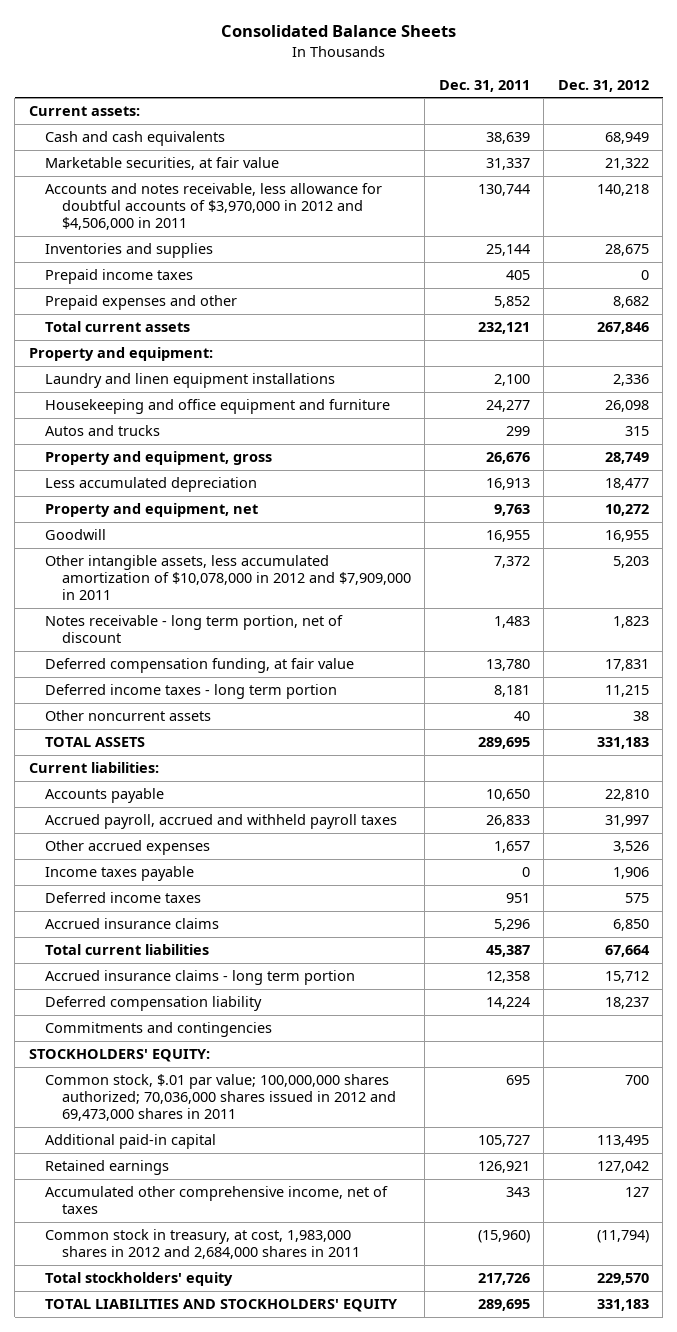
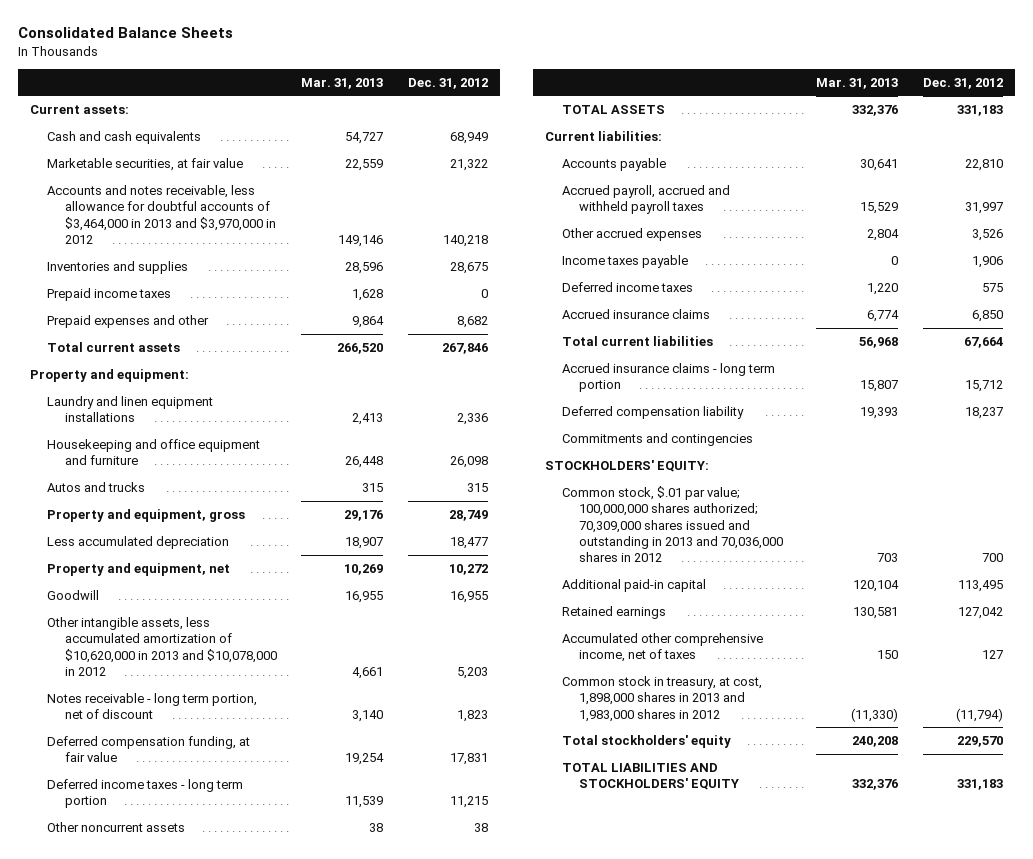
[438,79,530,92] Dec. 31, 2011 -> none
none -> [301,77,384,89] Mar. 31, 2013
[45,183,383,230] Accounts and notes receivable, less allowance for doubtful accounts of $3,970,000 in 2012 and $4,506,000 in 2011 -> [47,184,276,244] Accounts and notes receivable, less allowance for doubtful accounts of $3,464,000 in 2013 and $3,970,000 in 2012
[45,555,412,600] Other intangible assets, less accumulated amortization of $10,078,000 in 2012 and $7,909,000 in 2011 -> [47,616,277,676] Other intangible assets, less accumulated amortization of $10,620,000 in 2013 and $10,078,000 in 2012
[45,1074,397,1121] Common stock, $.01 par value; 100,000,000 shares authorized; 70,036,000 shares issued in 2012 and 69,473,000 shares in 2011 -> [562,485,784,563] Common stock, $.01 par value; 100,000,000 shares authorized; 70,309,000 shares issued and outstanding in 2013 and 70,036,000 shares in 2012
[45,1229,361,1260] Common stock in treasury, at cost, 1,983,000 shares in 2012 and 2,684,000 shares in 2011 -> [562,675,763,722] Common stock in treasury, at cost, 1,898,000 shares in 2013 and 1,983,000 shares in 2012

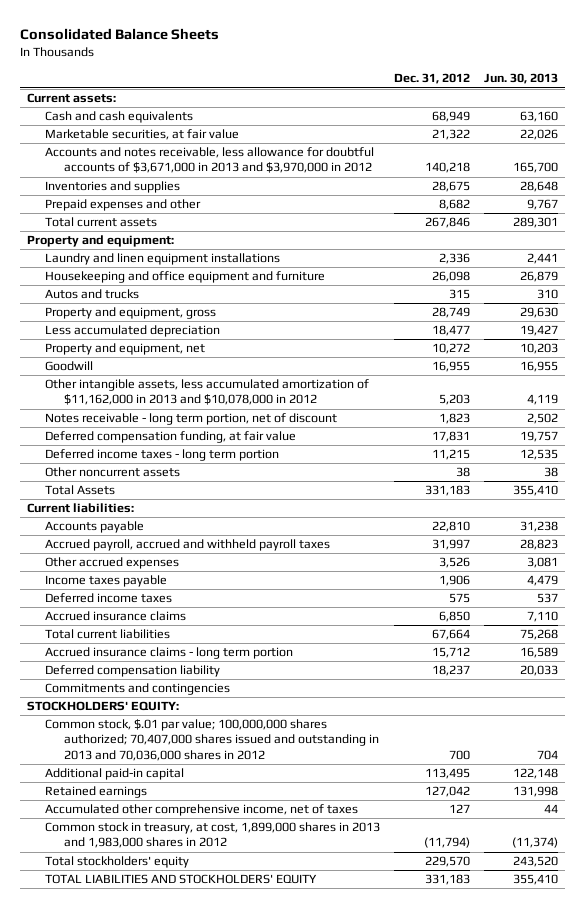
[301,77,384,89] Mar. 31, 2013 -> none
none -> [484,73,559,85] Jun. 30, 2013
[47,184,276,244] Accounts and notes receivable, less allowance for doubtful accounts of $3,464,000 in 2013 and $3,970,000 in 2012 -> [45,147,375,174] Accounts and notes receivable, less allowance for doubtful accounts of $3,671,000 in 2013 and $3,970,000 in 2012
[47,287,172,301] Prepaid income taxes -> none
[47,616,277,676] Other intangible assets, less accumulated amortization of $10,620,000 in 2013 and $10,078,000 in 2012 -> [45,379,370,406] Other intangible assets, less accumulated amortization of $11,162,000 in 2013 and $10,078,000 in 2012
[562,104,666,114] TOTAL ASSETS -> [45,485,116,496] Total Assets
[562,485,784,563] Common stock, $.01 par value; 100,000,000 shares authorized; 70,309,000 shares issued and outstanding in 2013 and 70,036,000 shares in 2012 -> [45,719,379,761] Common stock, $.01 par value; 100,000,000 shares authorized; 70,407,000 shares issued and outstanding in 2013 and 70,036,000 shares in 2012
[562,675,763,722] Common stock in treasury, at cost, 1,898,000 shares in 2013 and 1,983,000 shares in 2012 -> [45,822,381,849] Common stock in treasury, at cost, 1,899,000 shares in 2013 and 1,983,000 shares in 2012

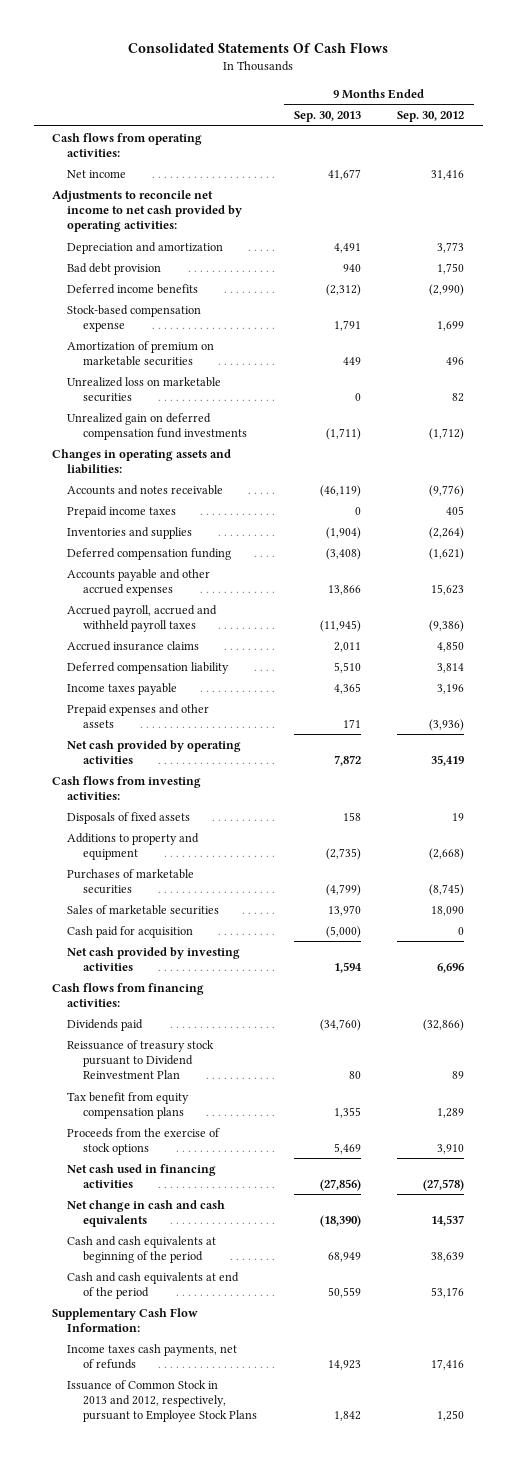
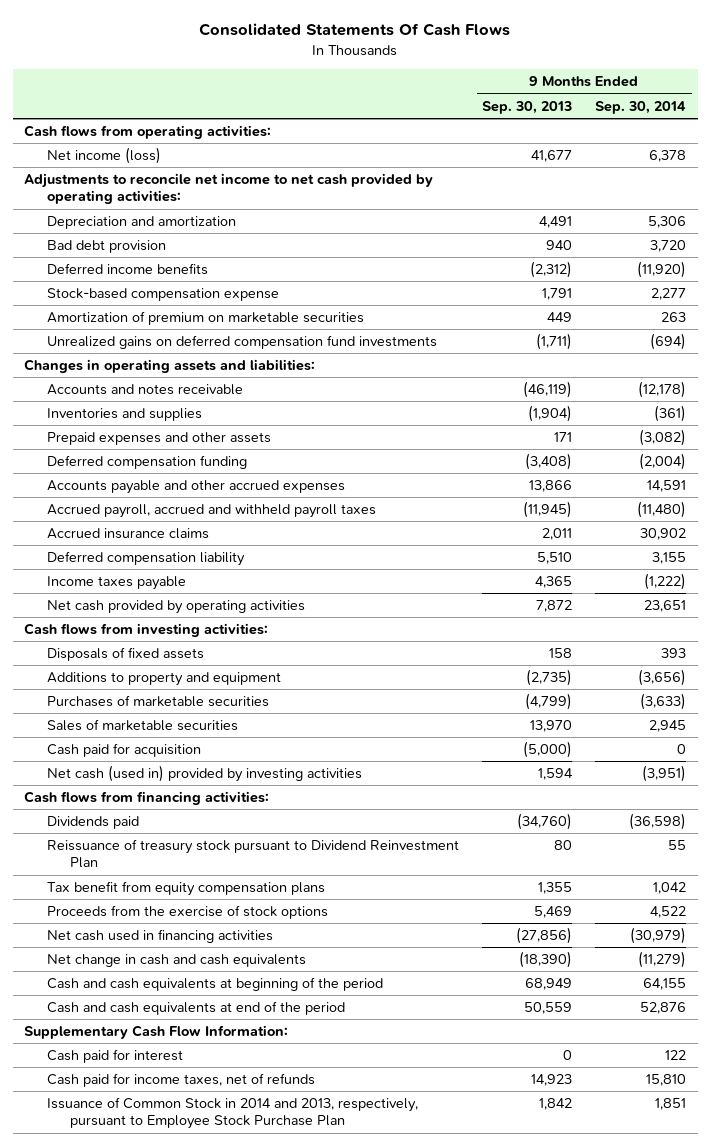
[397,111,465,123] Sep. 30, 2012 -> none
none -> [595,100,687,114] Sep. 30, 2014
[67,169,127,178] Net income -> [47,147,162,165] Net income (loss)
[67,376,222,402] Unrealized loss on marketable securities -> none
[67,412,247,440] Unrealized gain on deferred compensation fund investments -> [47,335,438,350] Unrealized gains on deferred compensation fund investments
[67,505,177,518] Prepaid income taxes -> none
[67,703,210,728] Prepaid expenses and other assets -> [47,432,272,446] Prepaid expenses and other assets
[67,946,241,971] Net cash provided by investing activities -> [47,765,363,783] Net cash (used in) provided by investing activities
none -> [47,1049,184,1064] Cash paid for interest
[67,1343,238,1369] Income taxes cash payments, net of refunds -> [47,1073,316,1088] Cash paid for income taxes, net of refunds
[67,1379,257,1423] Issuance of Common Stock in 2013 and 2012, respectively, pursuant to Employee Stock Plans -> [47,1097,419,1130] Issuance of Common Stock in 2014 and 2013, respectively, pursuant to Employee Stock Purchase Plan

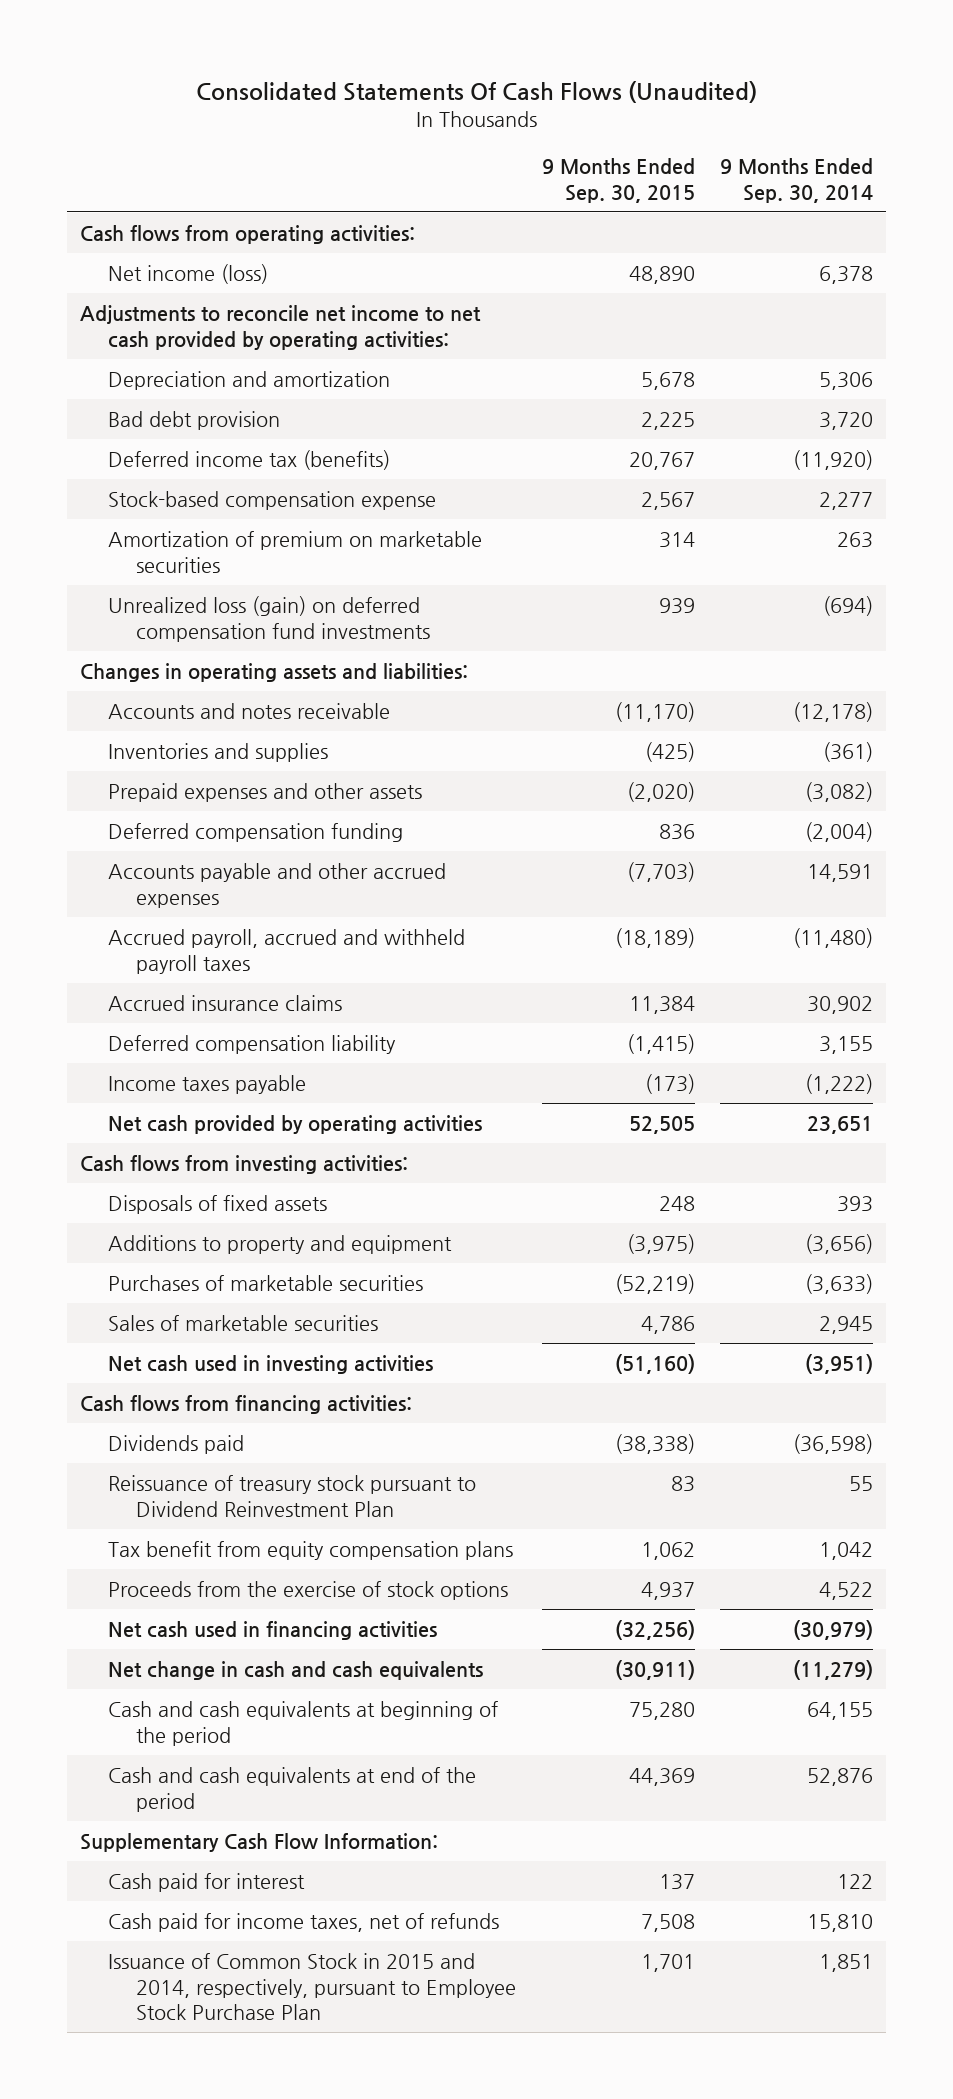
[199,23,511,37] Consolidated Statements Of Cash Flows -> [195,80,757,103] Consolidated Statements Of Cash Flows (Unaudited)
[482,100,573,114] Sep. 30, 2013 -> none
none -> [541,158,695,203] 9 Months Ended Sep. 30, 2015
[47,263,209,276] Deferred income benefits -> [108,450,391,471] Deferred income tax (benefits)
[47,335,438,350] Unrealized gains on deferred compensation fund investments -> [108,596,431,642] Unrealized loss (gain) on deferred compensation fund investments
[47,743,202,758] Cash paid for acquisition -> none
[47,765,363,783] Net cash (used in) provided by investing activities -> [108,1355,434,1375] Net cash used in investing activities
[47,1097,419,1130] Issuance of Common Stock in 2014 and 2013, respectively, pursuant to Employee Stock Purchase Plan -> [108,1953,517,2020] Issuance of Common Stock in 2015 and 2014, respectively, pursuant to Employee Stock Purchase Plan

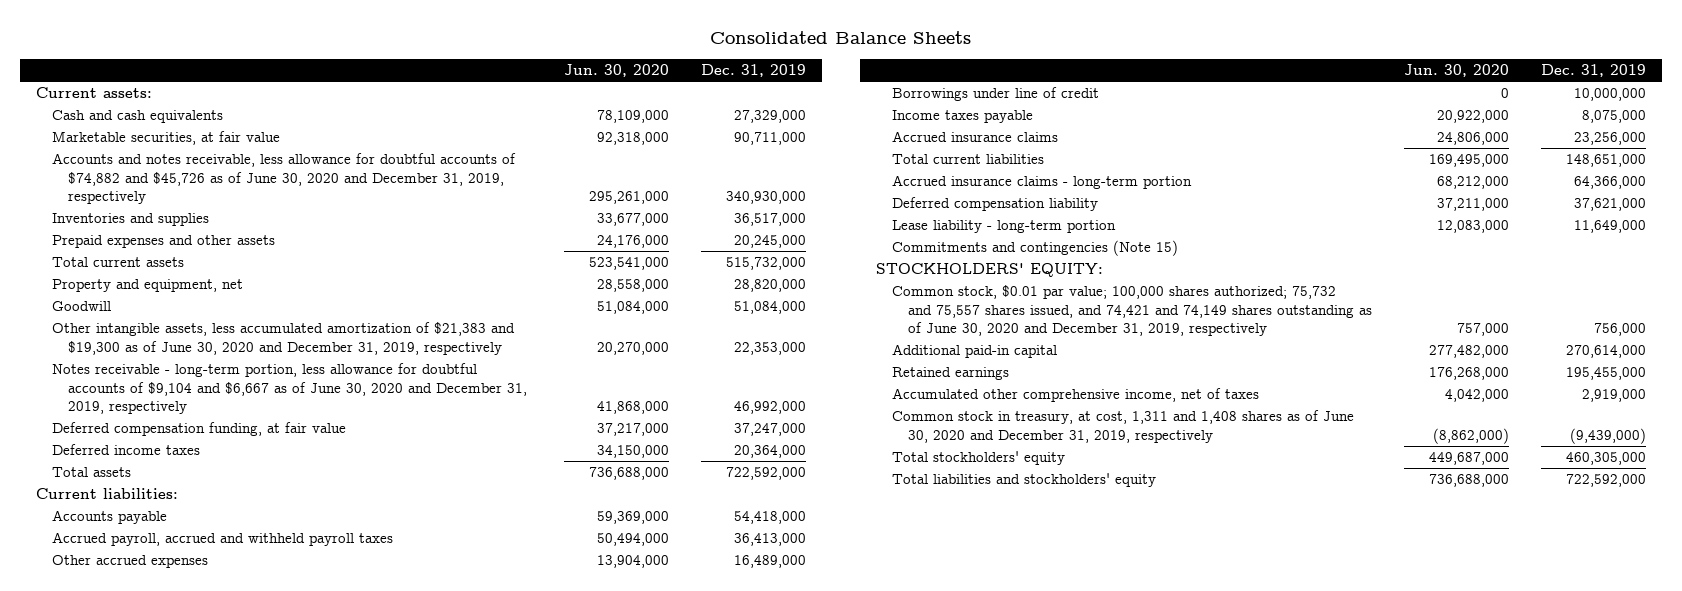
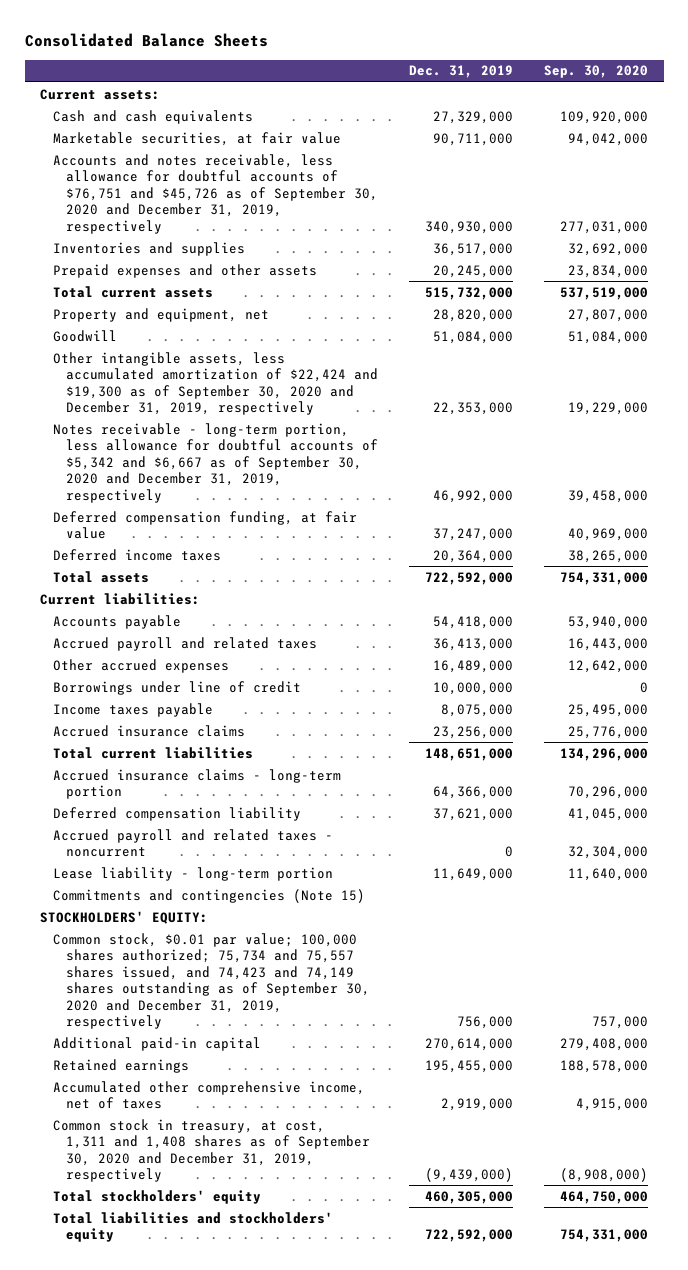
[563,64,669,78] Jun. 30, 2020 -> none
none -> [544,65,649,79] Sep. 30, 2020
[51,153,516,205] Accounts and notes receivable, less allowance for doubtful accounts of $74,882 and $45,726 as of June 30, 2020 and December 31, 2019, respectively -> [53,153,379,234] Accounts and notes receivable, less allowance for doubtful accounts of $76,751 and $45,726 as of September 30, 2020 and December 31, 2019, respectively
[51,322,515,355] Other intangible assets, less accumulated amortization of $21,383 and $19,300 as of June 30, 2020 and December 31, 2019, respectively -> [53,351,379,416] Other intangible assets, less accumulated amortization of $22,424 and $19,300 as of September 30, 2020 and December 31, 2019, respectively
[51,363,527,415] Notes receivable - long-term portion, less allowance for doubtful accounts of $9,104 and $6,667 as of June 30, 2020 and December 31, 2019, respectively -> [53,422,379,503] Notes receivable - long-term portion, less allowance for doubtful accounts of $5,342 and $6,667 as of September 30, 2020 and December 31, 2019, respectively
[51,532,393,547] Accrued payroll, accrued and withheld payroll taxes -> [53,636,318,651] Accrued payroll and related taxes
none -> [53,828,334,858] Accrued payroll and related taxes - noncurrent
[892,285,1372,337] Common stock, $0.01 par value; 100,000 shares authorized; 75,732 and 75,557 shares issued, and 74,421 and 74,149 shares outstanding as of June 30, 2020 and December 31, 2019, respectively -> [53,932,371,1030] Common stock, $0.01 par value; 100,000 shares authorized; 75,734 and 75,557 shares issued, and 74,423 and 74,149 shares outstanding as of September 30, 2020 and December 31, 2019, respectively
[892,410,1355,443] Common stock in treasury, at cost, 1,311 and 1,408 shares as of June 30, 2020 and December 31, 2019, respectively -> [53,1118,371,1183] Common stock in treasury, at cost, 1,311 and 1,408 shares as of September 30, 2020 and December 31, 2019, respectively

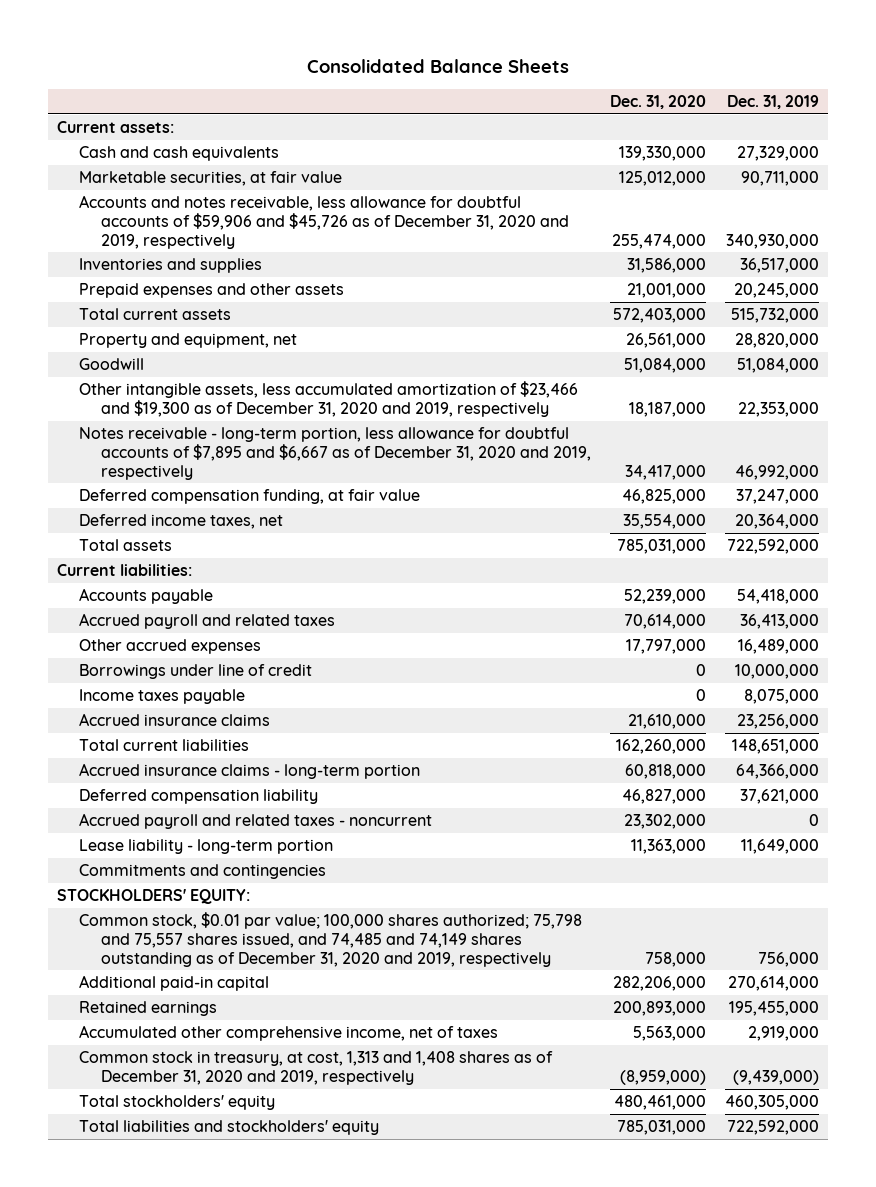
[544,65,649,79] Sep. 30, 2020 -> none
none -> [609,95,706,110] Dec. 31, 2020
[53,153,379,234] Accounts and notes receivable, less allowance for doubtful accounts of $76,751 and $45,726 as of September 30, 2020 and December 31, 2019, respectively -> [78,195,569,249] Accounts and notes receivable, less allowance for doubtful accounts of $59,906 and $45,726 as of December 31, 2020 and 2019, respectively
[53,351,379,416] Other intangible assets, less accumulated amortization of $22,424 and $19,300 as of September 30, 2020 and December 31, 2019, respectively -> [78,381,578,417] Other intangible assets, less accumulated amortization of $23,466 and $19,300 as of December 31, 2020 and 2019, respectively
[53,422,379,503] Notes receivable - long-term portion, less allowance for doubtful accounts of $5,342 and $6,667 as of September 30, 2020 and December 31, 2019, respectively -> [78,427,591,480] Notes receivable - long-term portion, less allowance for doubtful accounts of $7,895 and $6,667 as of December 31, 2020 and 2019, respectively
[53,548,222,561] Deferred income taxes -> [78,514,283,530] Deferred income taxes, net
[53,888,366,903] Commitments and contingencies (Note 15) -> [78,864,326,880] Commitments and contingencies
[53,932,371,1030] Common stock, $0.01 par value; 100,000 shares authorized; 75,734 and 75,557 shares issued, and 74,423 and 74,149 shares outstanding as of September 30, 2020 and December 31, 2019, respectively -> [78,912,582,967] Common stock, $0.01 par value; 100,000 shares authorized; 75,798 and 75,557 shares issued, and 74,485 and 74,149 shares outstanding as of December 31, 2020 and 2019, respectively
[53,1118,371,1183] Common stock in treasury, at cost, 1,311 and 1,408 shares as of September 30, 2020 and December 31, 2019, respectively -> [78,1051,553,1085] Common stock in treasury, at cost, 1,313 and 1,408 shares as of December 31, 2020 and 2019, respectively

